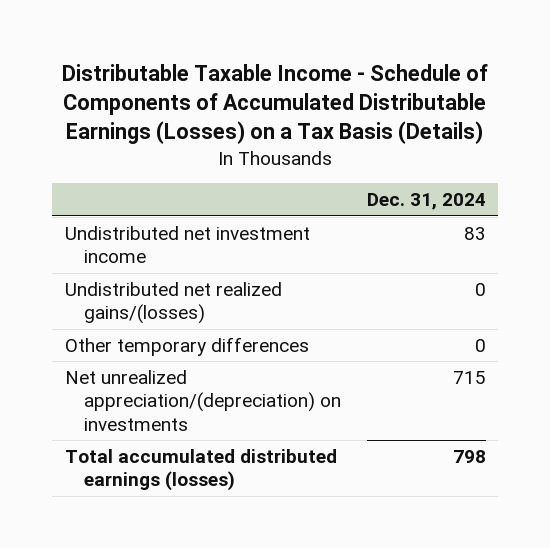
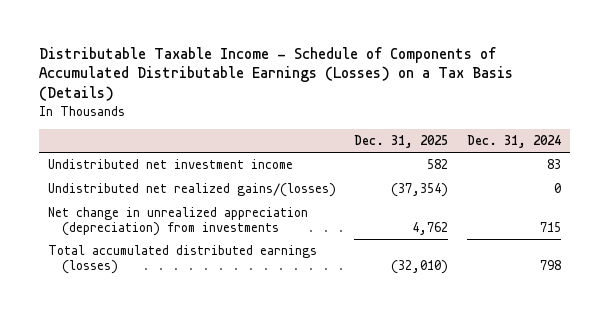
none -> [354,134,449,148] Dec. 31, 2025
[64,336,309,356] Other temporary differences -> none
[64,369,342,431] Net unrealized appreciation/(depreciation) on investments -> [47,207,308,237] Net change in unrealized appreciation (depreciation) from investments

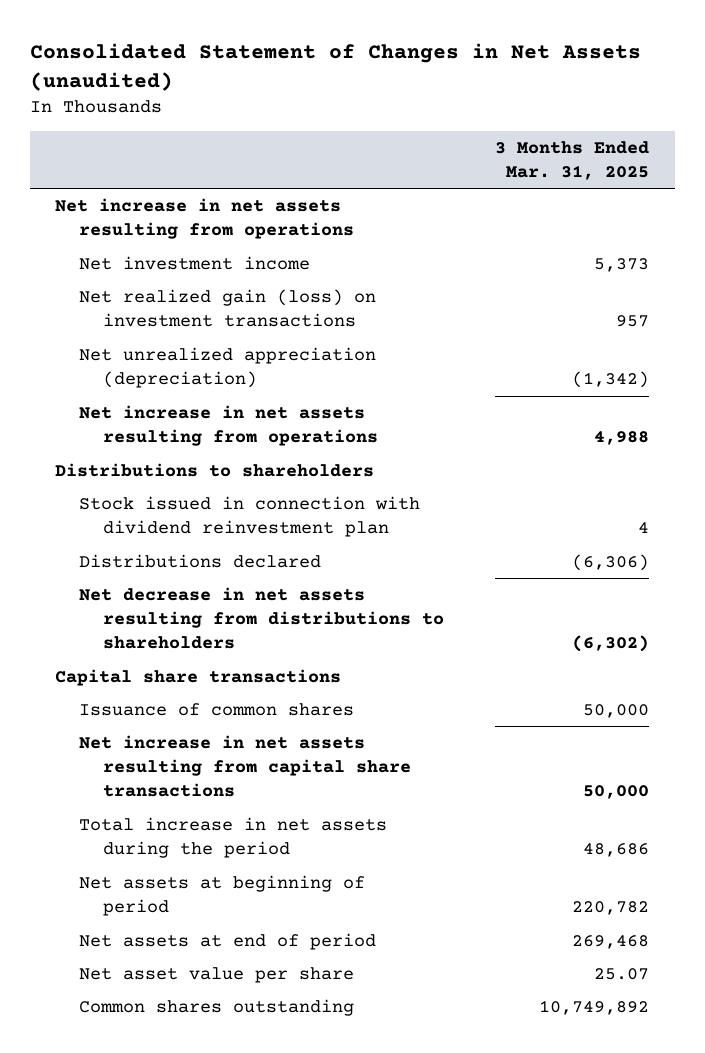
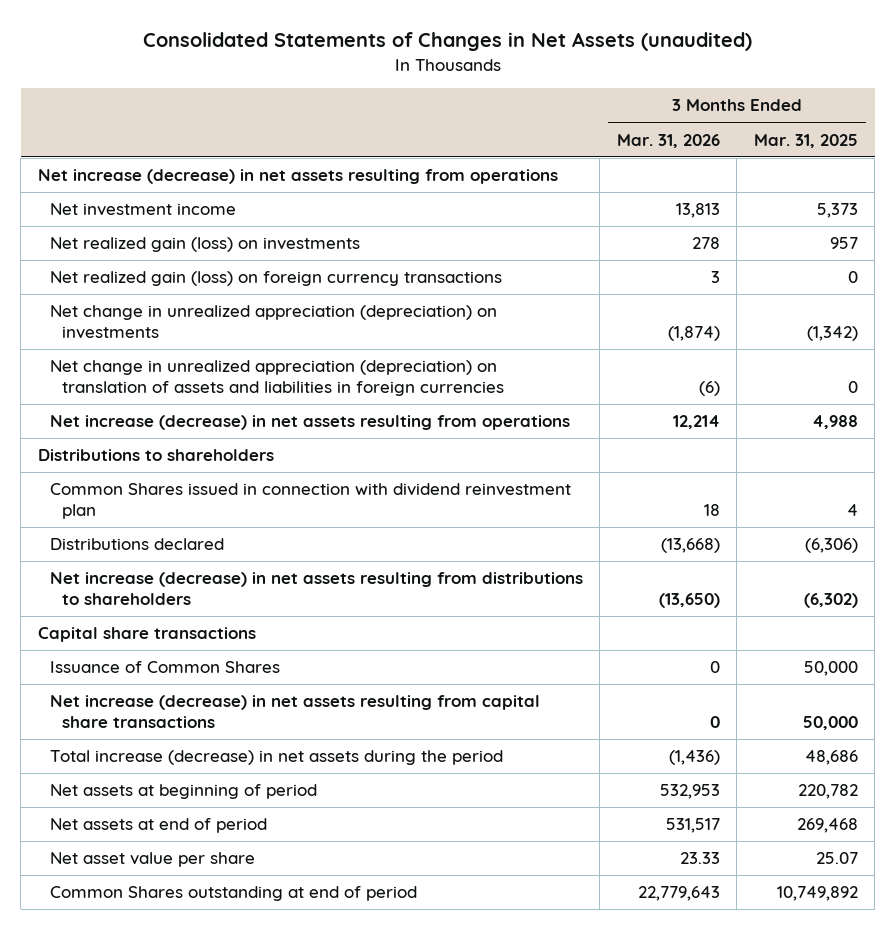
[29,43,641,92] Consolidated Statement of Changes in Net Assets (unaudited) -> [142,32,752,52] Consolidated Statements of Changes in Net Assets (unaudited)
none -> [616,133,720,148] Mar. 31, 2026
[55,198,355,240] Net increase in net assets resulting from operations -> [37,169,558,185] Net increase (decrease) in net assets resulting from operations
[79,289,377,328] Net realized gain (loss) on investment transactions -> [49,237,360,253] Net realized gain (loss) on investments
none -> [49,271,502,287] Net realized gain (loss) on foreign currency transactions
[79,347,377,389] Net unrealized appreciation (depreciation) -> [49,305,497,340] Net change in unrealized appreciation (depreciation) on investments
none -> [49,360,504,397] Net change in unrealized appreciation (depreciation) on translation of assets and liabilities in foreign currencies
[79,405,378,447] Net increase in net assets resulting from operations -> [49,415,570,431] Net increase (decrease) in net assets resulting from operations
[79,496,421,538] Stock issued in connection with dividend reinvestment plan -> [49,483,571,520] Common Shares issued in connection with dividend reinvestment plan
[79,587,444,650] Net decrease in net assets resulting from distributions to shareholders -> [49,572,583,606] Net increase (decrease) in net assets resulting from distributions to shareholders
[79,703,355,717] Issuance of common shares -> [49,661,280,674] Issuance of Common Shares
[79,735,411,798] Net increase in net assets resulting from capital share transactions -> [49,695,540,729] Net increase (decrease) in net assets resulting from capital share transactions
[79,817,388,859] Total increase in net assets during the period -> [49,750,503,766] Total increase (decrease) in net assets during the period
[79,999,355,1017] Common shares outstanding -> [49,886,417,902] Common Shares outstanding at end of period

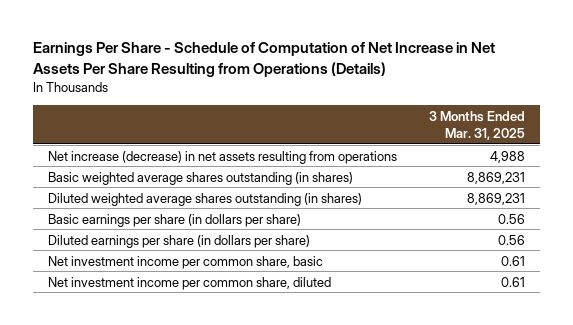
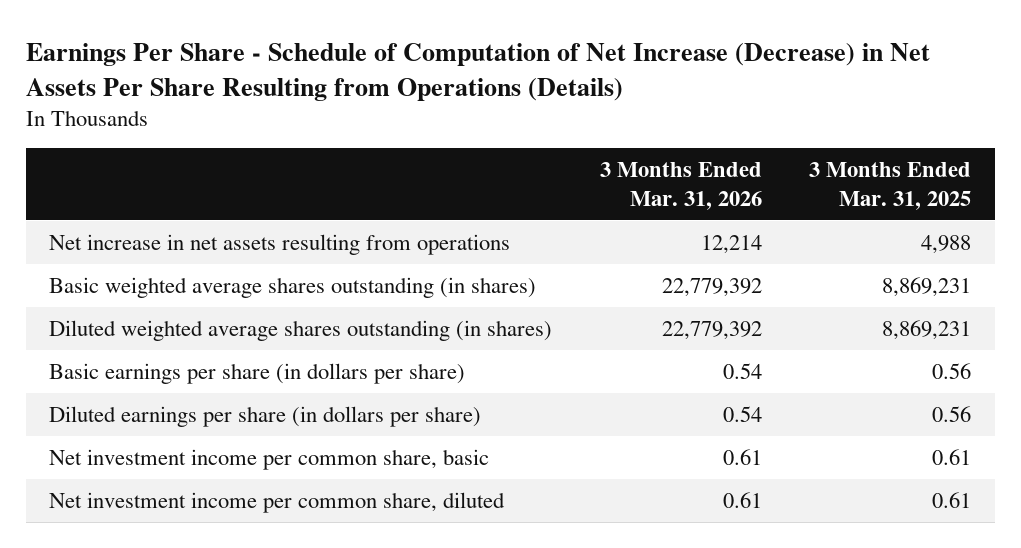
[32,42,495,78] Earnings Per Share - Schedule of Computation of Net Increase in Net Assets Per Share Resulting from Operations (Details) -> [25,42,930,101] Earnings Per Share - Schedule of Computation of Net Increase (Decrease) in Net Assets Per Share Resulting from Operations (Details)
none -> [599,162,762,210] 3 Months Ended Mar. 31, 2026
[48,150,398,164] Net increase (decrease) in net assets resulting from operations -> [49,233,511,255] Net increase in net assets resulting from operations

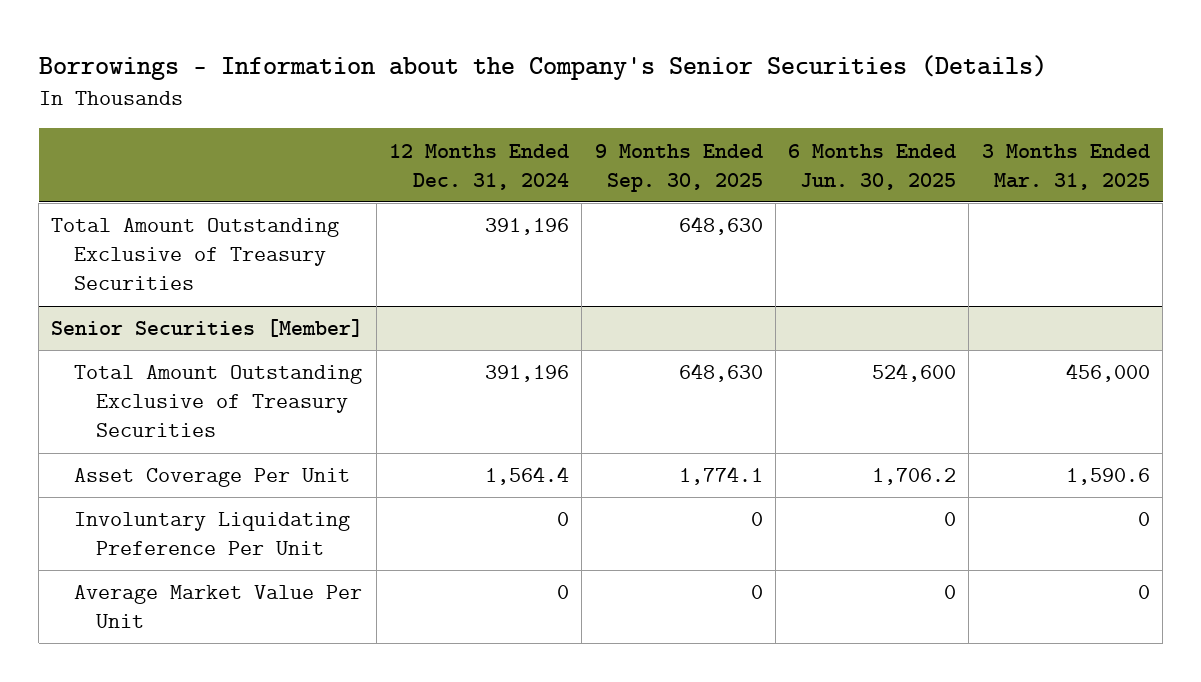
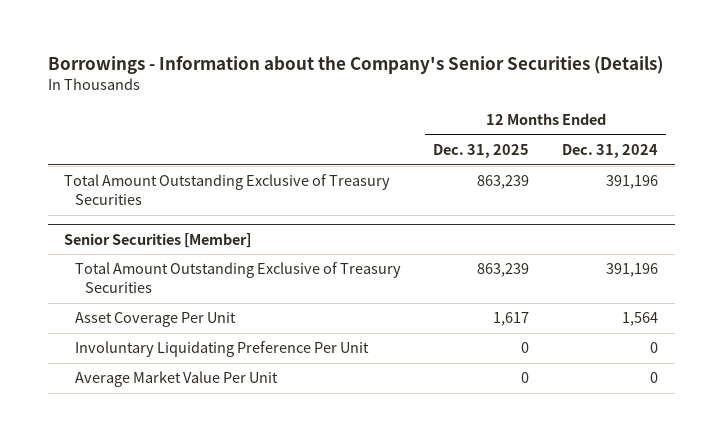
[594,143,763,192] 9 Months Ended Sep. 30, 2025 -> none
[788,143,957,190] 6 Months Ended Jun. 30, 2025 -> none
[981,143,1150,190] 3 Months Ended Mar. 31, 2025 -> none
none -> [433,144,530,159] Dec. 31, 2025
[485,466,570,486] 1,564.4 -> [622,312,659,327] 1,564

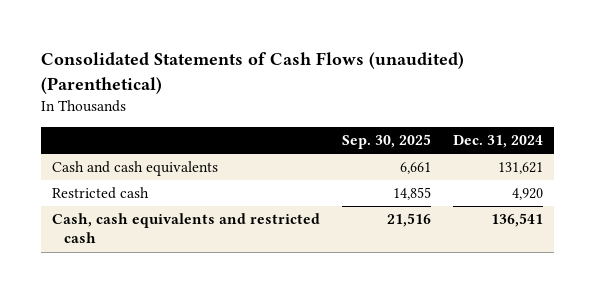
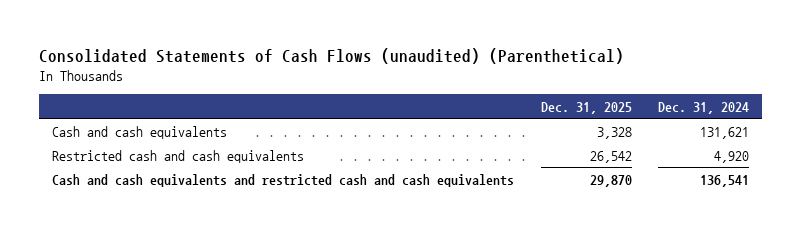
[341,134,431,150] Sep. 30, 2025 -> none
none -> [540,101,632,114] Dec. 31, 2025
[51,187,149,200] Restricted cash -> [52,149,305,163] Restricted cash and cash equivalents
[51,213,320,244] Cash, cash equivalents and restricted cash -> [52,173,515,187] Cash and cash equivalents and restricted cash and cash equivalents

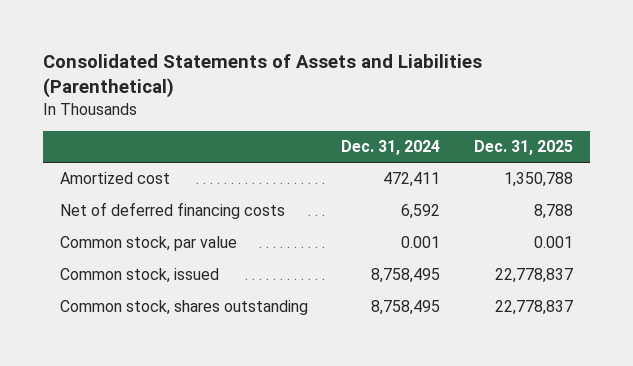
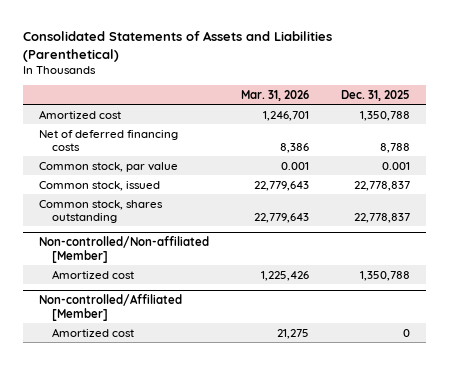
[341,140,441,156] Dec. 31, 2024 -> none
none -> [241,89,310,101] Mar. 31, 2026
none -> [39,236,210,263] Non-controlled/Non-affiliated [Member]
none -> [52,269,135,279] Amortized cost
none -> [39,294,183,321] Non-controlled/Affiliated [Member]
none -> [52,327,135,337] Amortized cost

